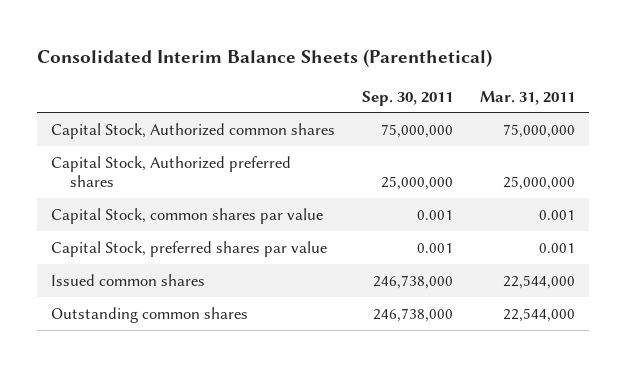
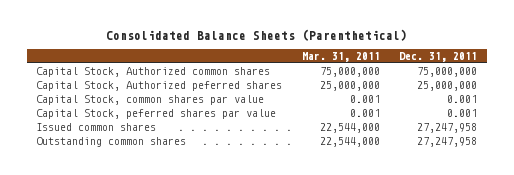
[37,49,493,68] Consolidated Interim Balance Sheets (Parenthetical) -> [105,29,407,42] Consolidated Balance Sheets (Parenthetical)
[362,90,454,106] Sep. 30, 2011 -> none
none -> [399,51,478,62] Dec. 31, 2011
[50,155,291,188] Capital Stock, Authorized preferred shares -> [36,80,283,91] Capital Stock, Authorized peferred shares
[50,240,327,257] Capital Stock, preferred shares par value -> [36,108,277,119] Capital Stock, peferred shares par value

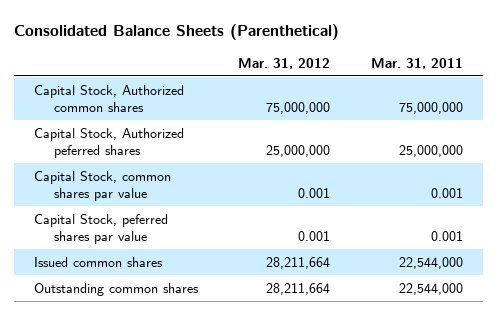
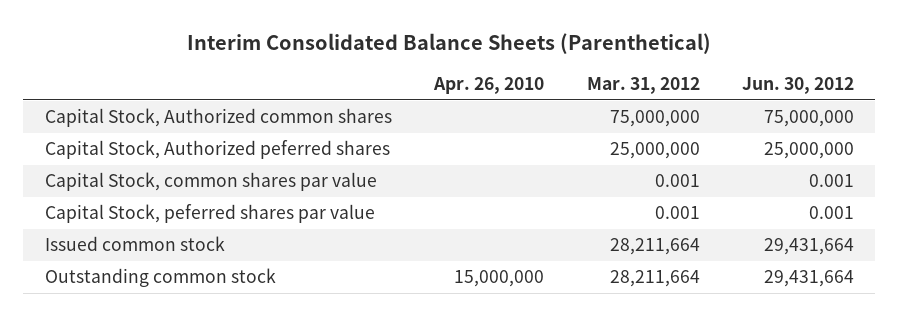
[14,23,340,40] Consolidated Balance Sheets (Parenthetical) -> [187,33,712,55] Interim Consolidated Balance Sheets (Parenthetical)
[370,57,463,69] Mar. 31, 2011 -> none
none -> [433,77,545,95] Apr. 26, 2010
none -> [742,77,855,95] Jun. 30, 2012
[34,256,164,267] Issued common shares -> [44,236,225,252] Issued common stock
[34,282,200,296] Outstanding common shares -> [44,268,276,288] Outstanding common stock

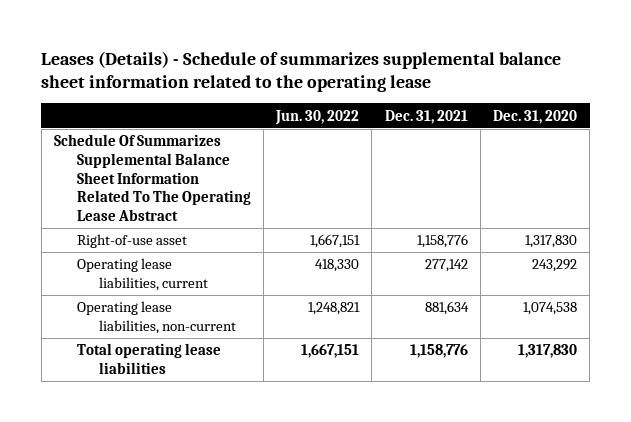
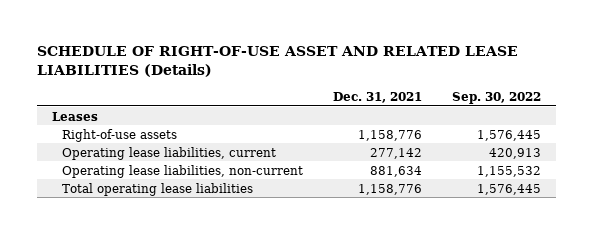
[41,50,562,93] Leases (Details) - Schedule of summarizes supplemental balance sheet information related to the operating lease -> [37,46,519,77] SCHEDULE OF RIGHT-OF-USE ASSET AND RELATED LEASE LIABILITIES (Details)
[275,109,360,125] Jun. 30, 2022 -> none
[493,109,578,124] Dec. 31, 2020 -> none
none -> [451,91,541,104] Sep. 30, 2022
[53,134,251,222] Schedule Of Summarizes Supplemental Balance Sheet Information Related To The Operating Lease Abstract -> none
none -> [52,111,99,121] Leases
[76,234,187,249] Right-of-use asset -> [62,128,178,142] Right-of-use assets

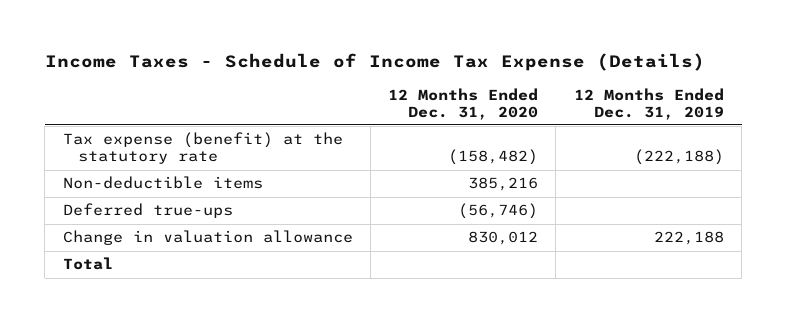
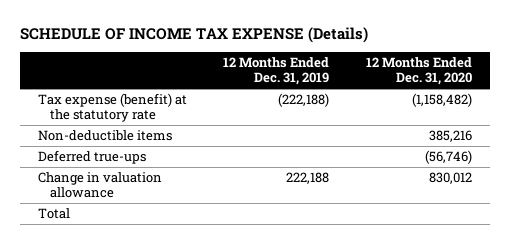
[44,52,705,71] Income Taxes - Schedule of Income Tax Expense (Details) -> [19,27,368,44] SCHEDULE OF INCOME TAX EXPENSE (Details)
[448,149,539,166] (158,482) -> [411,92,472,107] (1,158,482)

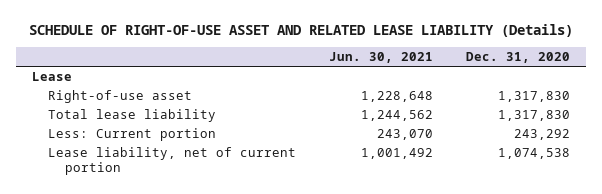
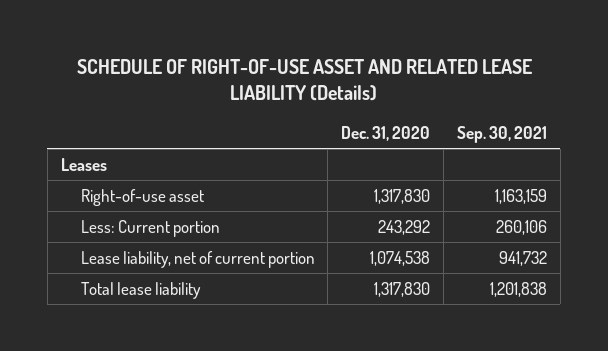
[329,52,434,64] Jun. 30, 2021 -> none
none -> [456,126,547,144] Sep. 30, 2021
[31,72,72,82] Lease -> none
none -> [60,157,107,171] Leases
[48,109,217,123] Total lease liability -> [80,281,201,299] Total lease liability

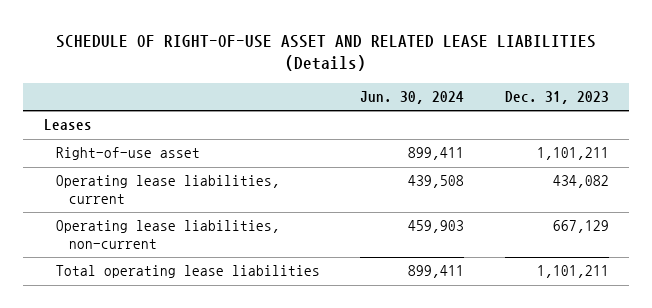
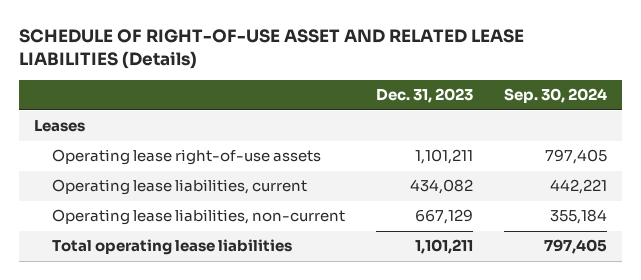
[360,91,465,105] Jun. 30, 2024 -> none
none -> [503,88,607,104] Sep. 30, 2024
[56,147,201,161] Right-of-use asset -> [52,149,322,166] Operating lease right-of-use assets

